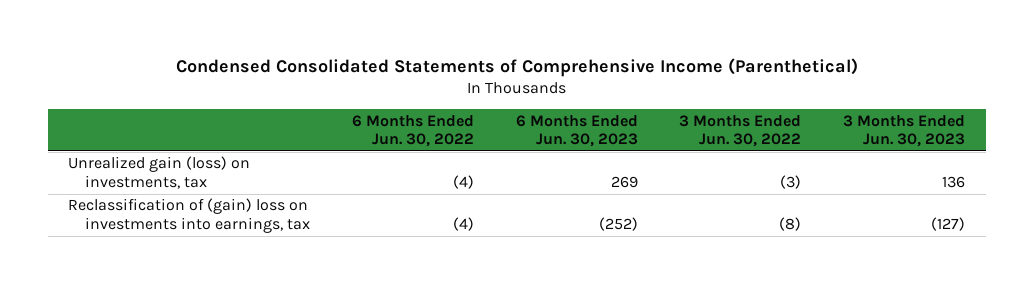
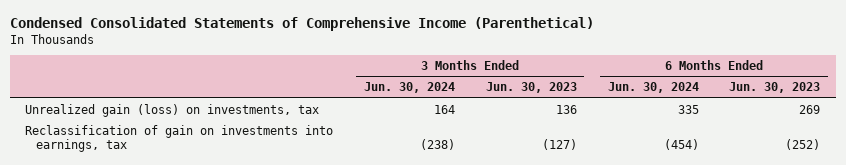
[351,114,474,148] 6 Months Ended Jun. 30, 2022 -> none
[679,114,802,148] 3 Months Ended Jun. 30, 2022 -> none
none -> [363,82,455,94] Jun. 30, 2024
none -> [607,82,699,94] Jun. 30, 2024
[68,198,311,234] Reclassification of (gain) loss on investments into earnings, tax -> [25,124,334,152] Reclassification of gain on investments into earnings, tax

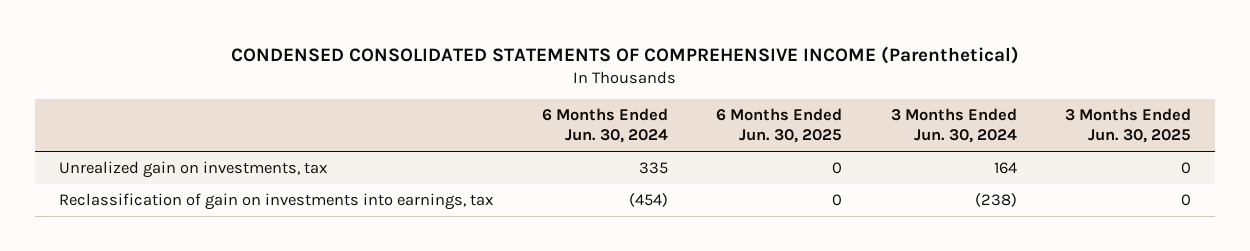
[9,16,594,31] Condensed Consolidated Statements of Comprehensive Income (Parenthetical) -> [231,45,1020,64] CONDENSED CONSOLIDATED STATEMENTS OF COMPREHENSIVE INCOME (Parenthetical)
[485,82,577,94] Jun. 30, 2023 -> none
[729,82,821,94] Jun. 30, 2023 -> none
none -> [716,108,843,144] 6 Months Ended Jun. 30, 2025
none -> [1065,108,1192,144] 3 Months Ended Jun. 30, 2025
[25,103,320,117] Unrealized gain (loss) on investments, tax -> [59,161,328,179] Unrealized gain on investments, tax

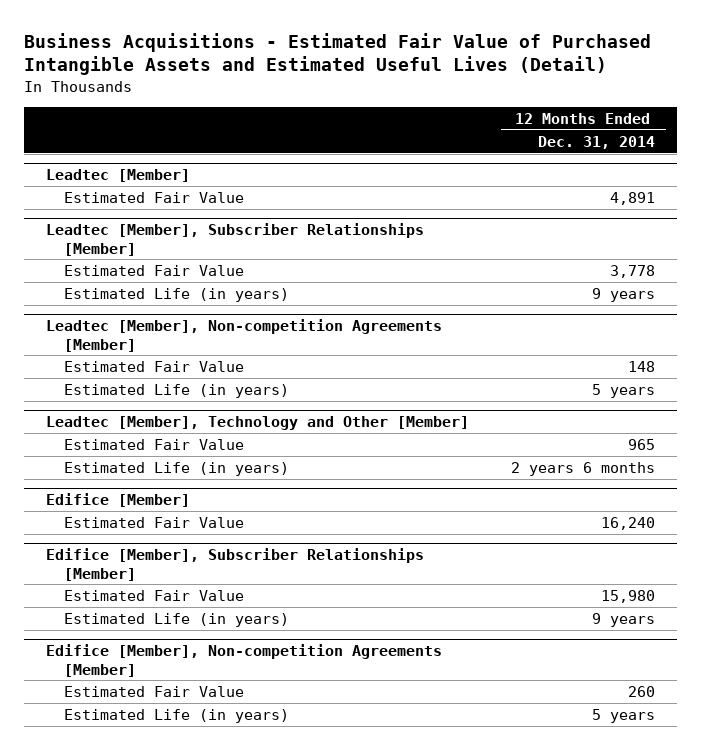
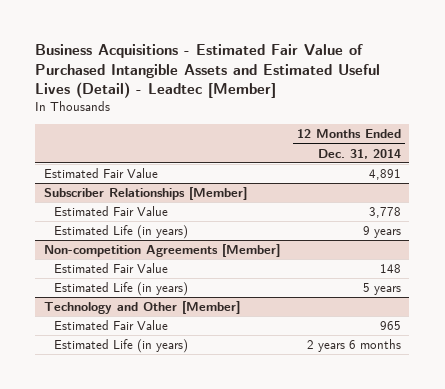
[24,32,652,76] Business Acquisitions - Estimated Fair Value of Purchased Intangible Assets and Estimated Useful Lives (Detail) -> [35,43,381,99] Business Acquisitions - Estimated Fair Value of Purchased Intangible Assets and Estimated Useful Lives (Detail) - Leadtec [Member]
[45,169,190,183] Leadtec [Member] -> none
[45,223,424,256] Leadtec [Member], Subscriber Relationships [Member] -> [43,187,247,201] Subscriber Relationships [Member]
[45,319,442,352] Leadtec [Member], Non-competition Agreements [Member] -> [43,244,280,258] Non-competition Agreements [Member]
[45,416,469,431] Leadtec [Member], Technology and Other [Member] -> [43,301,240,315] Technology and Other [Member]
[45,493,190,508] Edifice [Member] -> none
[63,516,244,528] Estimated Fair Value -> none
[45,548,424,581] Edifice [Member], Subscriber Relationships [Member] -> none
[63,589,244,601] Estimated Fair Value -> none
[63,612,289,627] Estimated Life (in years) -> none
[45,644,442,677] Edifice [Member], Non-competition Agreements [Member] -> none
[63,685,244,697] Estimated Fair Value -> none
[63,708,289,723] Estimated Life (in years) -> none

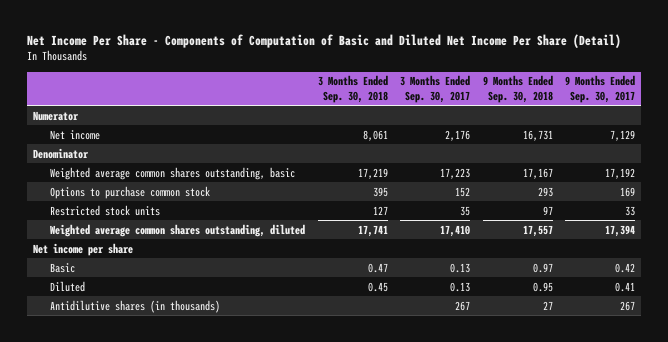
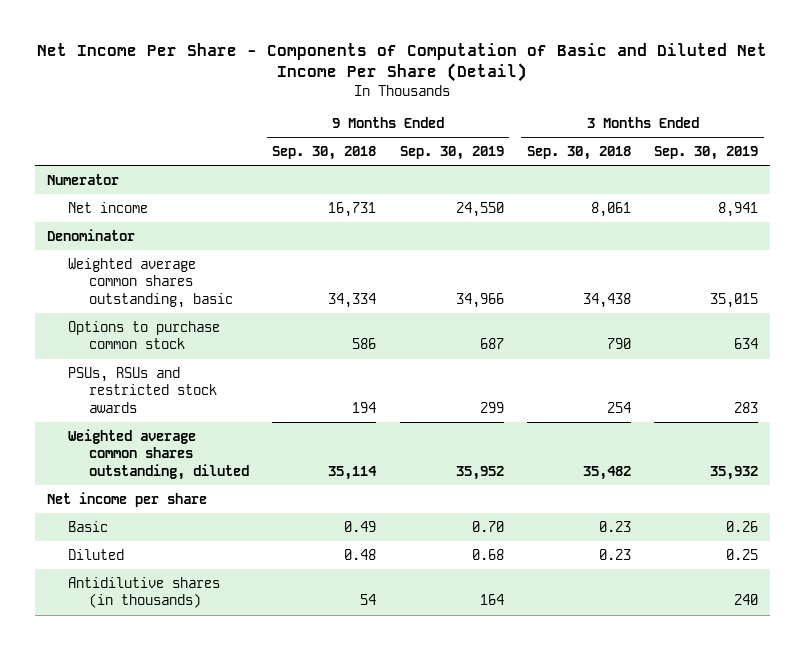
[400,75,471,103] 3 Months Ended Sep. 30, 2017 -> none
[565,75,636,103] 9 Months Ended Sep. 30, 2017 -> none
none -> [399,145,504,160] Sep. 30, 2019
none -> [654,145,759,160] Sep. 30, 2019
[357,167,388,179] 17,219 -> [582,292,631,308] 34,438
[522,167,553,179] 17,167 -> [328,292,377,308] 34,334
[372,186,388,197] 395 -> [606,338,631,350] 790
[537,186,553,197] 293 -> [352,338,377,350] 586
[50,204,161,216] Restricted stock units -> [67,366,218,413] PSUs, RSUs and restricted stock awards
[372,205,388,215] 127 -> [606,401,631,413] 254
[542,205,553,215] 97 -> [352,401,377,413] 194
[357,224,388,237] 17,741 -> [582,465,631,480] 35,482
[522,224,553,237] 17,557 -> [328,465,378,480] 35,114
[367,262,388,273] 0.47 -> [598,520,631,532] 0.23
[532,262,553,273] 0.97 -> [344,520,377,532] 0.49
[367,281,388,292] 0.45 -> [598,548,631,560] 0.23
[532,281,553,292] 0.95 -> [344,548,377,560] 0.48
[542,300,553,310] 27 -> [360,594,377,606] 54

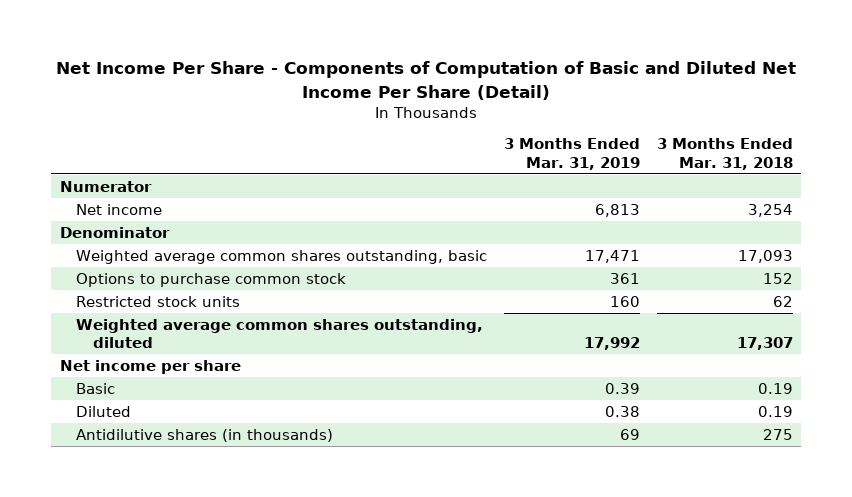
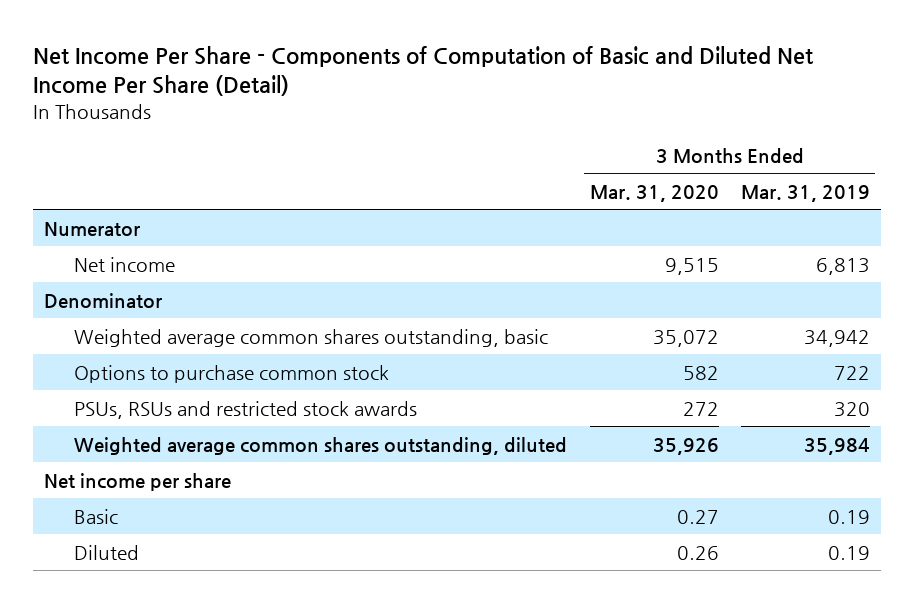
[656,138,793,170] 3 Months Ended Mar. 31, 2018 -> none
none -> [589,184,719,202] Mar. 31, 2020
[584,249,640,263] 17,471 -> [803,329,870,347] 34,942
[609,272,640,284] 361 -> [833,365,870,380] 722
[76,295,241,307] Restricted stock units -> [74,400,418,419] PSUs, RSUs and restricted stock awards
[609,295,640,307] 160 -> [833,401,870,417] 320
[583,337,640,351] 17,992 -> [803,437,870,455] 35,984
[76,428,334,442] Antidilutive shares (in thousands) -> none
[604,382,640,394] 0.39 -> [827,509,870,524] 0.19
[604,405,640,417] 0.38 -> [827,545,870,560] 0.19

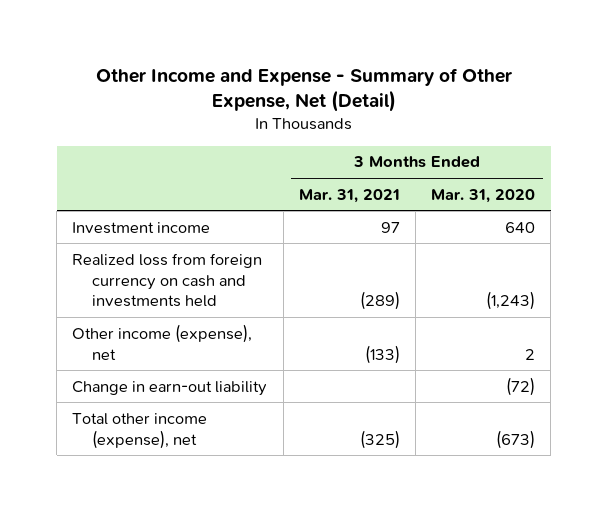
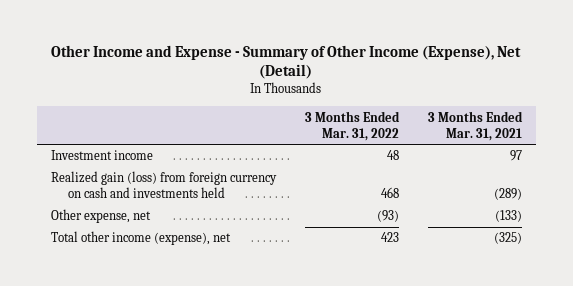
[95,68,512,113] Other Income and Expense - Summary of Other Expense, Net (Detail) -> [51,44,522,80] Other Income and Expense - Summary of Other Income (Expense), Net (Detail)
[431,188,536,203] Mar. 31, 2020 -> none
none -> [304,110,400,141] 3 Months Ended Mar. 31, 2022
[72,380,268,396] Change in earn-out liability -> none
[72,252,263,308] Realized loss from foreign currency on cash and investments held -> [51,171,278,199] Realized gain (loss) from foreign currency on cash and investments held
[72,323,253,360] Other income (expense), net -> [51,209,152,224] Other expense, net

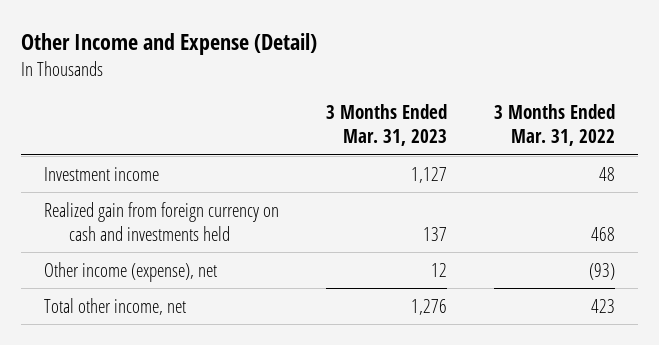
[51,44,522,80] Other Income and Expense - Summary of Other Income (Expense), Net (Detail) -> [20,33,317,56] Other Income and Expense (Detail)
[427,110,523,141] 3 Months Ended Mar. 31, 2021 -> none
none -> [325,104,447,147] 3 Months Ended Mar. 31, 2023
[51,171,278,199] Realized gain (loss) from foreign currency on cash and investments held -> [44,201,280,241] Realized gain from foreign currency on cash and investments held
[51,209,152,224] Other expense, net -> [44,261,218,282] Other income (expense), net
[51,231,232,246] Total other income (expense), net -> [44,297,187,315] Total other income, net

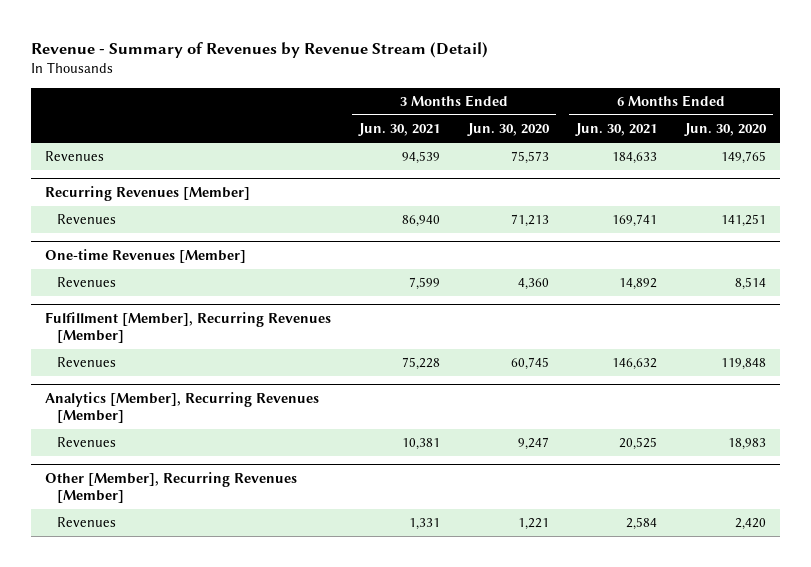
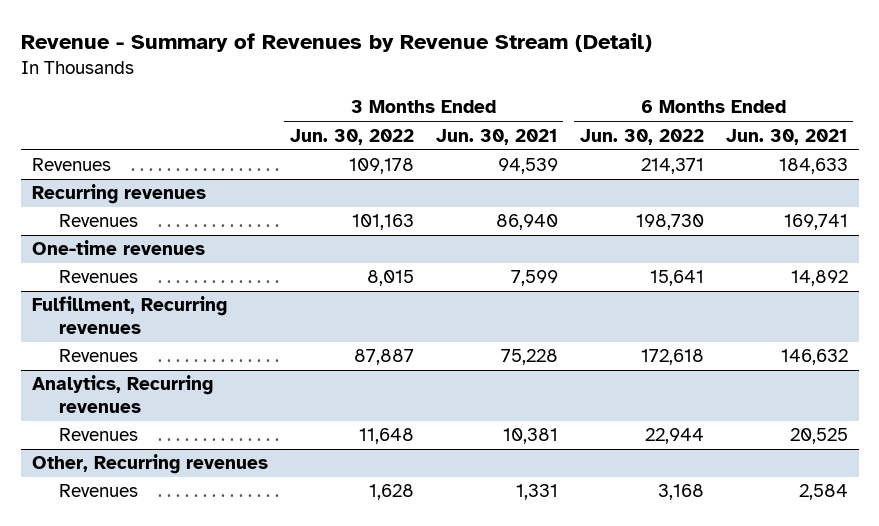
[466,123,550,137] Jun. 30, 2020 -> none
[684,123,768,137] Jun. 30, 2020 -> none
none -> [289,128,414,145] Jun. 30, 2022
none -> [579,128,704,145] Jun. 30, 2022
[45,185,251,201] Recurring Revenues [Member] -> [31,184,206,205] Recurring revenues
[45,248,247,263] One-time Revenues [Member] -> [31,240,205,256] One-time revenues
[45,311,332,344] Fulfillment [Member], Recurring Revenues [Member] -> [31,296,227,334] Fulfillment, Recurring revenues
[45,391,320,424] Analytics [Member], Recurring Revenues [Member] -> [31,375,213,413] Analytics, Recurring revenues
[45,471,298,504] Other [Member], Recurring Revenues [Member] -> [31,454,268,475] Other, Recurring revenues

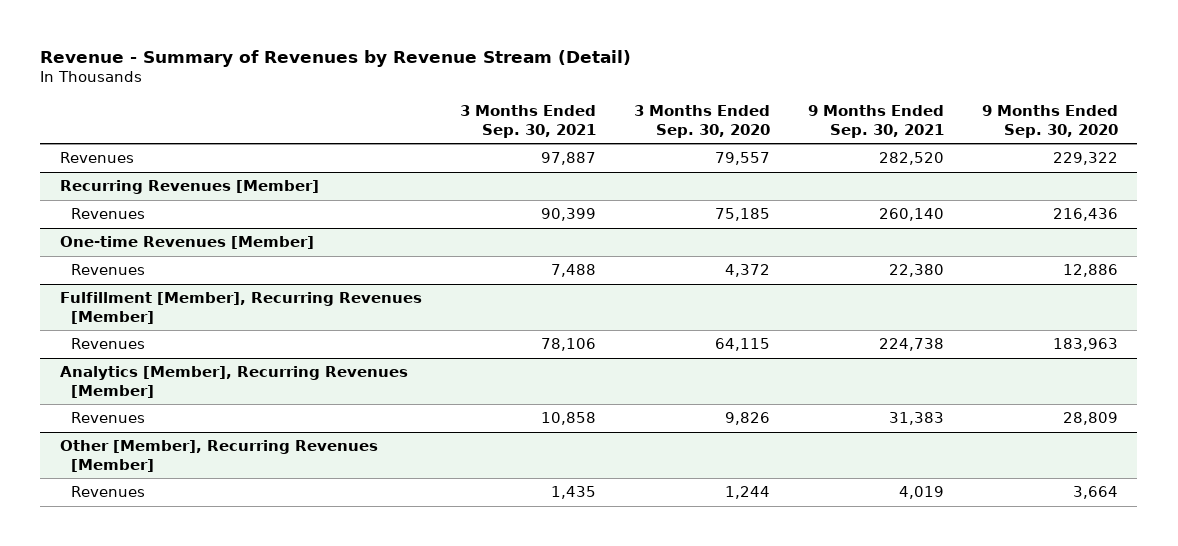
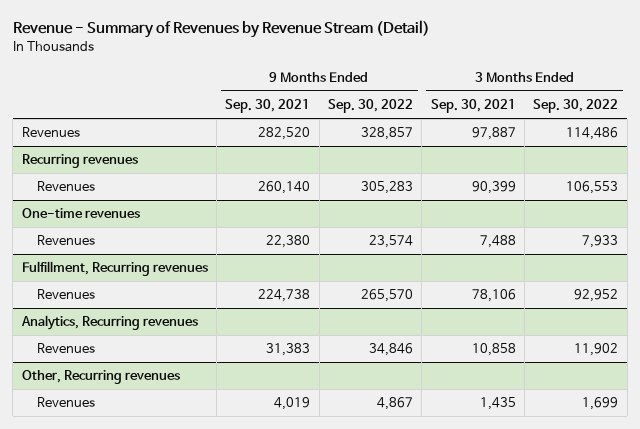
[633,104,770,138] 3 Months Ended Sep. 30, 2020 -> none
[982,104,1119,138] 9 Months Ended Sep. 30, 2020 -> none
none -> [328,99,414,114] Sep. 30, 2022
none -> [533,99,619,114] Sep. 30, 2022
[59,180,319,195] Recurring Revenues [Member] -> [21,154,138,169] Recurring revenues
[59,236,314,250] One-time Revenues [Member] -> [21,208,140,219] One-time revenues
[59,292,422,324] Fulfillment [Member], Recurring Revenues [Member] -> [21,261,208,277] Fulfillment, Recurring revenues
[59,366,408,398] Analytics [Member], Recurring Revenues [Member] -> [20,315,198,331] Analytics, Recurring revenues
[59,440,378,472] Other [Member], Recurring Revenues [Member] -> [21,370,180,385] Other, Recurring revenues

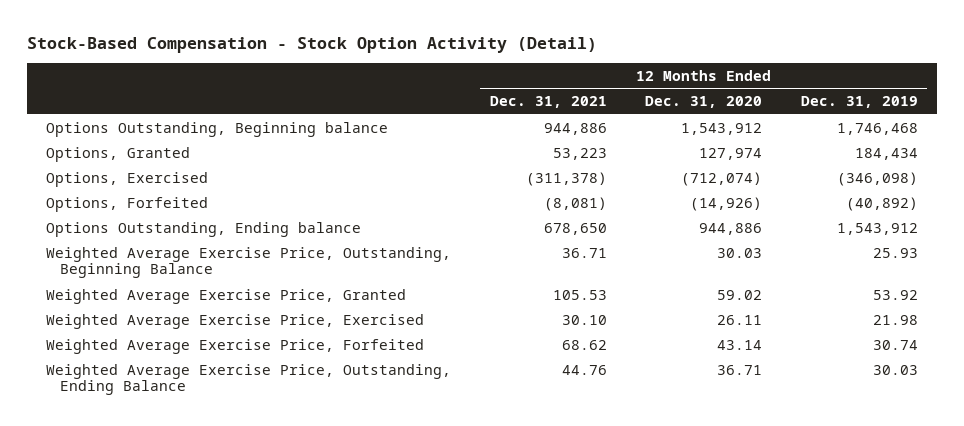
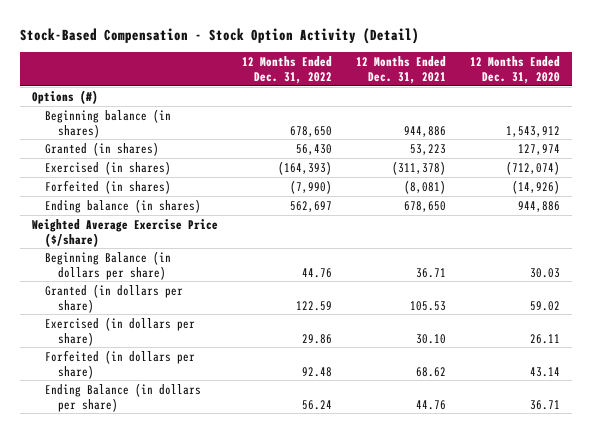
[800,96,918,109] Dec. 31, 2019 -> none
none -> [242,56,333,84] 12 Months Ended Dec. 31, 2022
none -> [32,89,99,104] Options (#)
[45,121,388,137] Options Outstanding, Beginning balance -> [44,108,171,138] Beginning balance (in shares)
[45,146,190,162] Options, Granted -> [44,141,159,156] Granted (in shares)
[45,171,208,187] Options, Exercised -> [44,160,171,175] Exercised (in shares)
[45,196,208,212] Options, Forfeited -> [44,179,171,194] Forfeited (in shares)
[45,221,361,237] Options Outstanding, Ending balance -> [44,198,201,213] Ending balance (in shares)
none -> [32,218,219,247] Weighted Average Exercise Price ($/share)
[45,246,451,279] Weighted Average Exercise Price, Outstanding, Beginning Balance -> [44,250,171,280] Beginning Balance (in dollars per share)
[45,288,406,304] Weighted Average Exercise Price, Granted -> [44,283,183,313] Granted (in dollars per share)
[45,313,424,329] Weighted Average Exercise Price, Exercised -> [44,316,195,346] Exercised (in dollars per share)
[45,338,424,354] Weighted Average Exercise Price, Forfeited -> [44,349,195,379] Forfeited (in dollars per share)
[45,363,451,396] Weighted Average Exercise Price, Outstanding, Ending Balance -> [44,382,201,412] Ending Balance (in dollars per share)

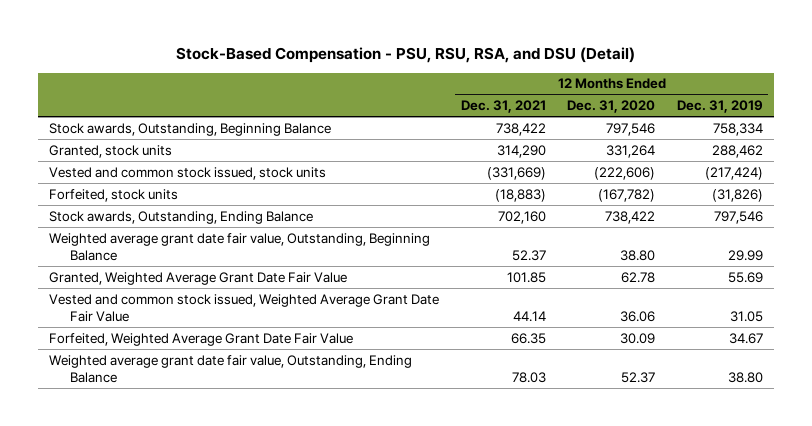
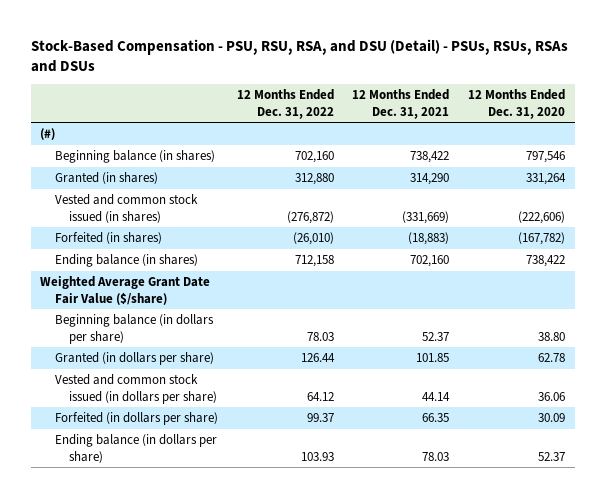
[175,47,635,64] Stock-Based Compensation - PSU, RSU, RSA, and DSU (Detail) -> [30,38,568,73] Stock-Based Compensation - PSU, RSU, RSA, and DSU (Detail) - PSUs, RSUs, RSAs and DSUs
[676,100,763,114] Dec. 31, 2019 -> none
none -> [236,89,334,119] 12 Months Ended Dec. 31, 2022
none -> [40,128,56,141] (#)
[49,122,332,136] Stock awards, Outstanding, Beginning Balance -> [54,150,215,164] Beginning balance (in shares)
[49,144,173,158] Granted, stock units -> [54,172,158,185] Granted (in shares)
[49,166,327,180] Vested and common stock issued, stock units -> [54,194,198,223] Vested and common stock issued (in shares)
[49,188,179,202] Forfeited, stock units -> [54,232,162,245] Forfeited (in shares)
[49,210,314,224] Stock awards, Outstanding, Ending Balance -> [54,254,198,268] Ending balance (in shares)
none -> [40,276,211,305] Weighted Average Grant Date Fair Value ($/share)
[49,232,431,262] Weighted average grant date fair value, Outstanding, Beginning Balance -> [54,314,214,344] Beginning balance (in dollars per share)
[49,271,348,285] Granted, Weighted Average Grant Date Fair Value -> [54,352,214,366] Granted (in dollars per share)
[49,293,440,323] Vested and common stock issued, Weighted Average Grant Date Fair Value -> [54,374,218,404] Vested and common stock issued (in dollars per share)
[49,332,354,346] Forfeited, Weighted Average Grant Date Fair Value -> [54,412,218,426] Forfeited (in dollars per share)
[49,354,413,384] Weighted average grant date fair value, Outstanding, Ending Balance -> [54,434,217,463] Ending balance (in dollars per share)

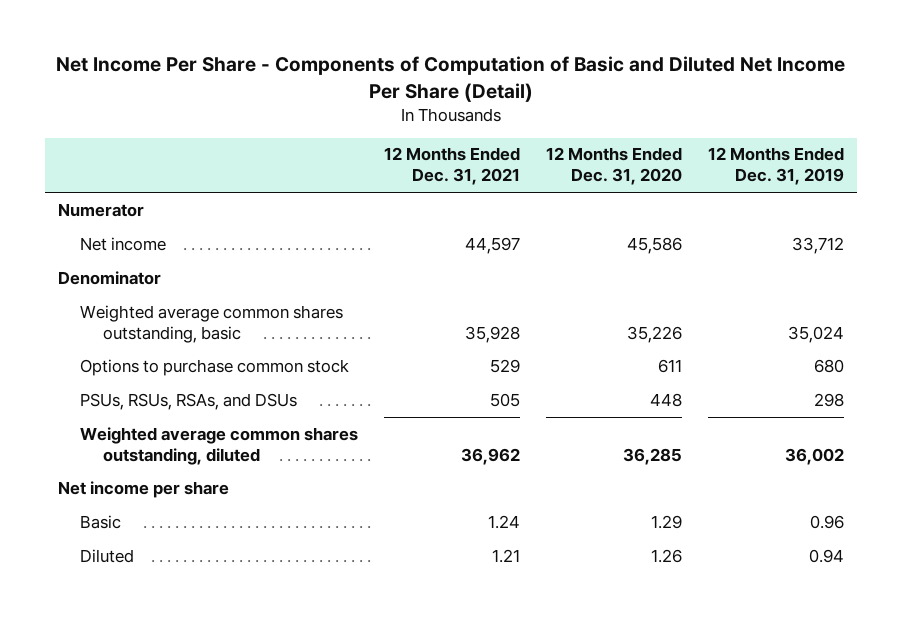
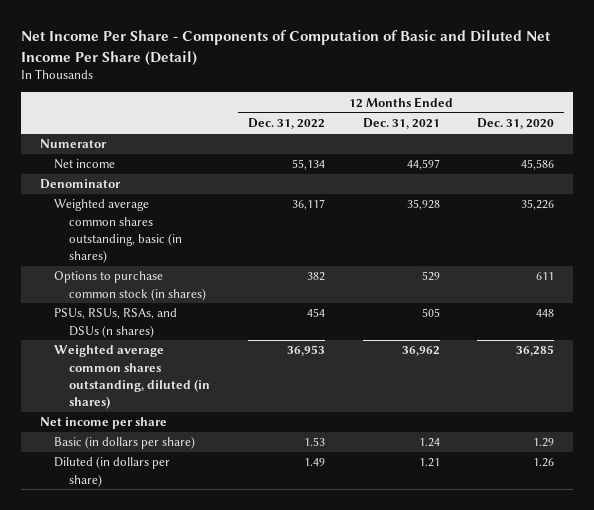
[707,147,844,186] 12 Months Ended Dec. 31, 2019 -> none
none -> [247,118,325,130] Dec. 31, 2022
[80,304,344,343] Weighted average common shares outstanding, basic -> [54,199,183,263] Weighted average common shares outstanding, basic (in shares)
[80,358,350,376] Options to purchase common stock -> [54,271,207,301] Options to purchase common stock (in shares)
[80,392,298,410] PSUs, RSUs, RSAs, and DSUs -> [54,308,178,338] PSUs, RSUs, RSAs, and DSUs (n shares)
[80,426,359,465] Weighted average common shares outstanding, diluted -> [54,345,211,409] Weighted average common shares outstanding, diluted (in shares)
[80,514,122,529] Basic -> [54,436,196,450] Basic (in dollars per share)
[80,548,135,563] Diluted -> [54,456,171,487] Diluted (in dollars per share)

